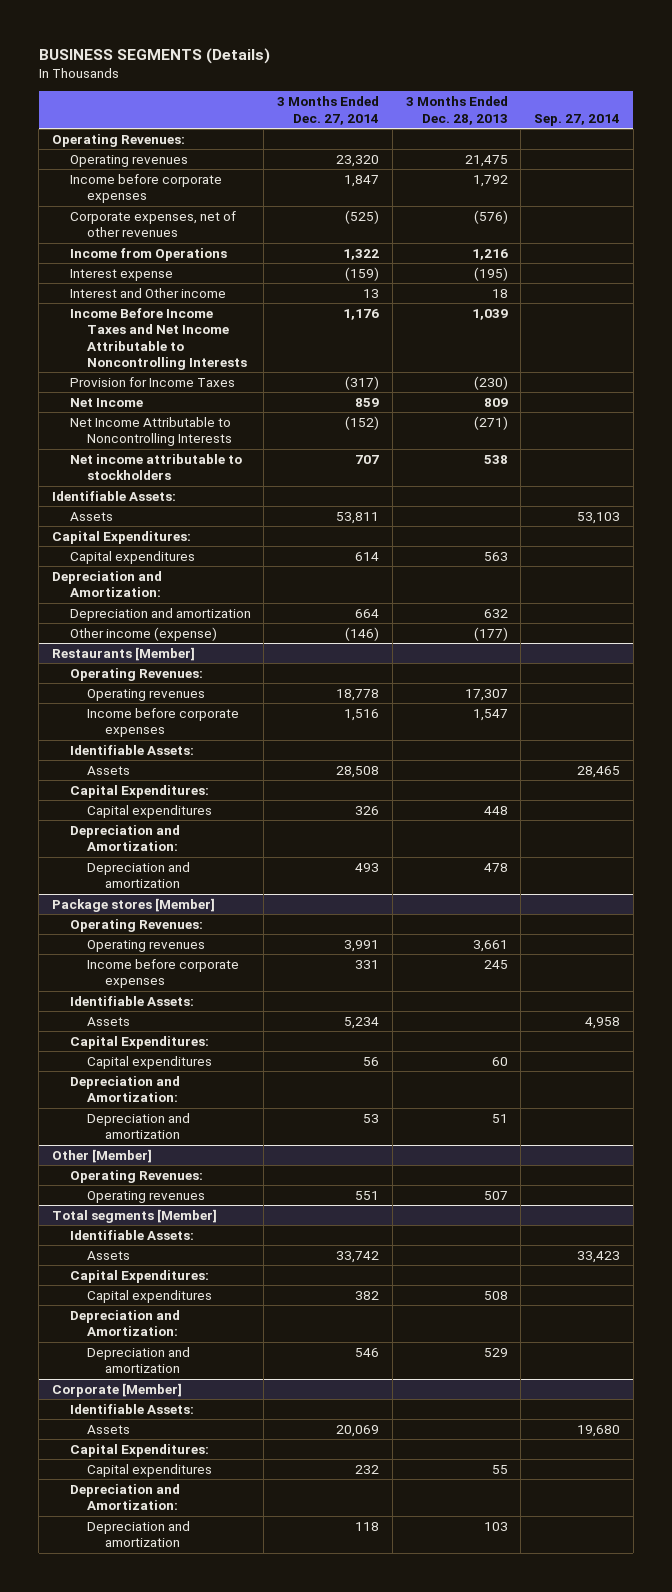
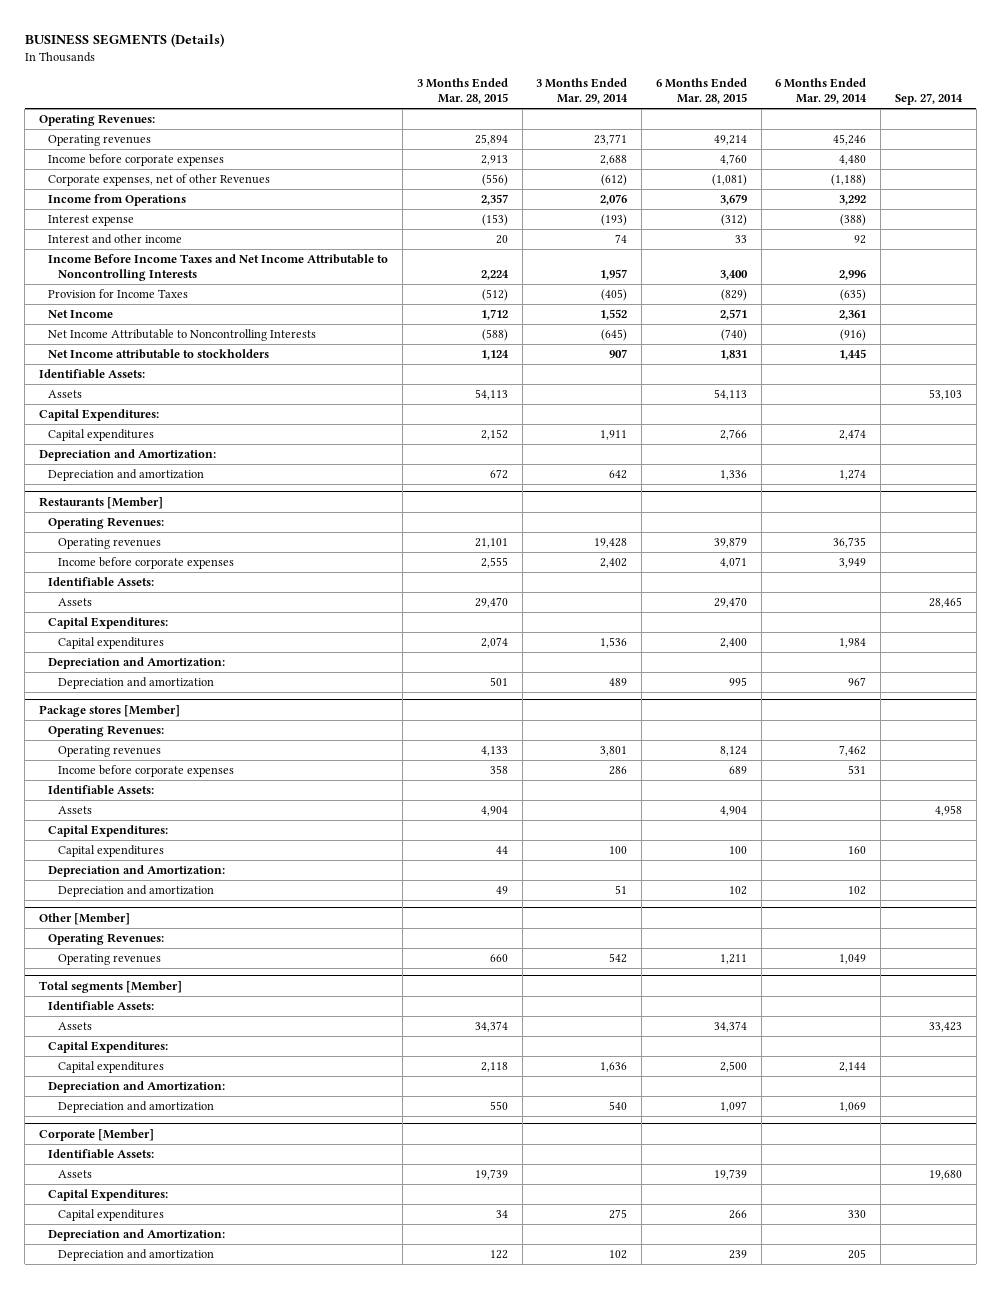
[277,96,380,125] 3 Months Ended Dec. 27, 2014 -> none
[405,96,508,125] 3 Months Ended Dec. 28, 2013 -> none
none -> [416,78,508,105] 3 Months Ended Mar. 28, 2015
none -> [536,78,629,105] 3 Months Ended Mar. 29, 2014
none -> [655,78,747,105] 6 Months Ended Mar. 28, 2015
none -> [775,78,868,105] 6 Months Ended Mar. 29, 2014
[69,211,236,238] Corporate expenses, net of other revenues -> [48,174,271,187] Corporate expenses, net of other Revenues
[69,288,226,299] Interest and Other income -> [48,234,183,245] Interest and other income
[69,454,242,481] Net income attributable to stockholders -> [48,349,270,360] Net Income attributable to stockholders
[69,627,217,642] Other income (expense) -> none

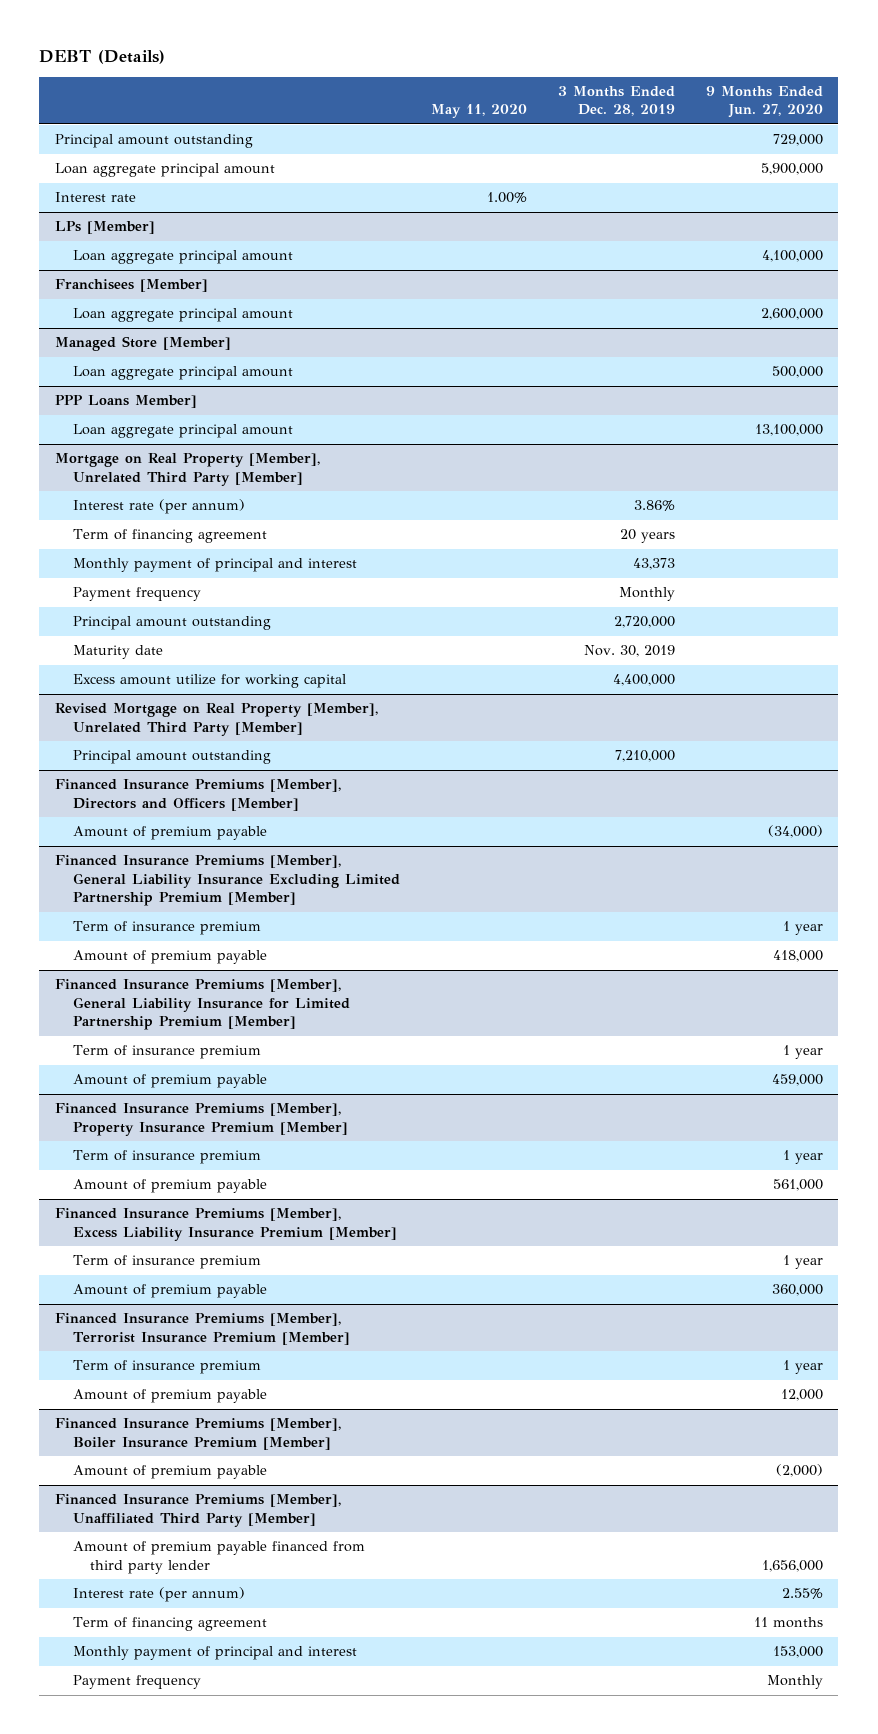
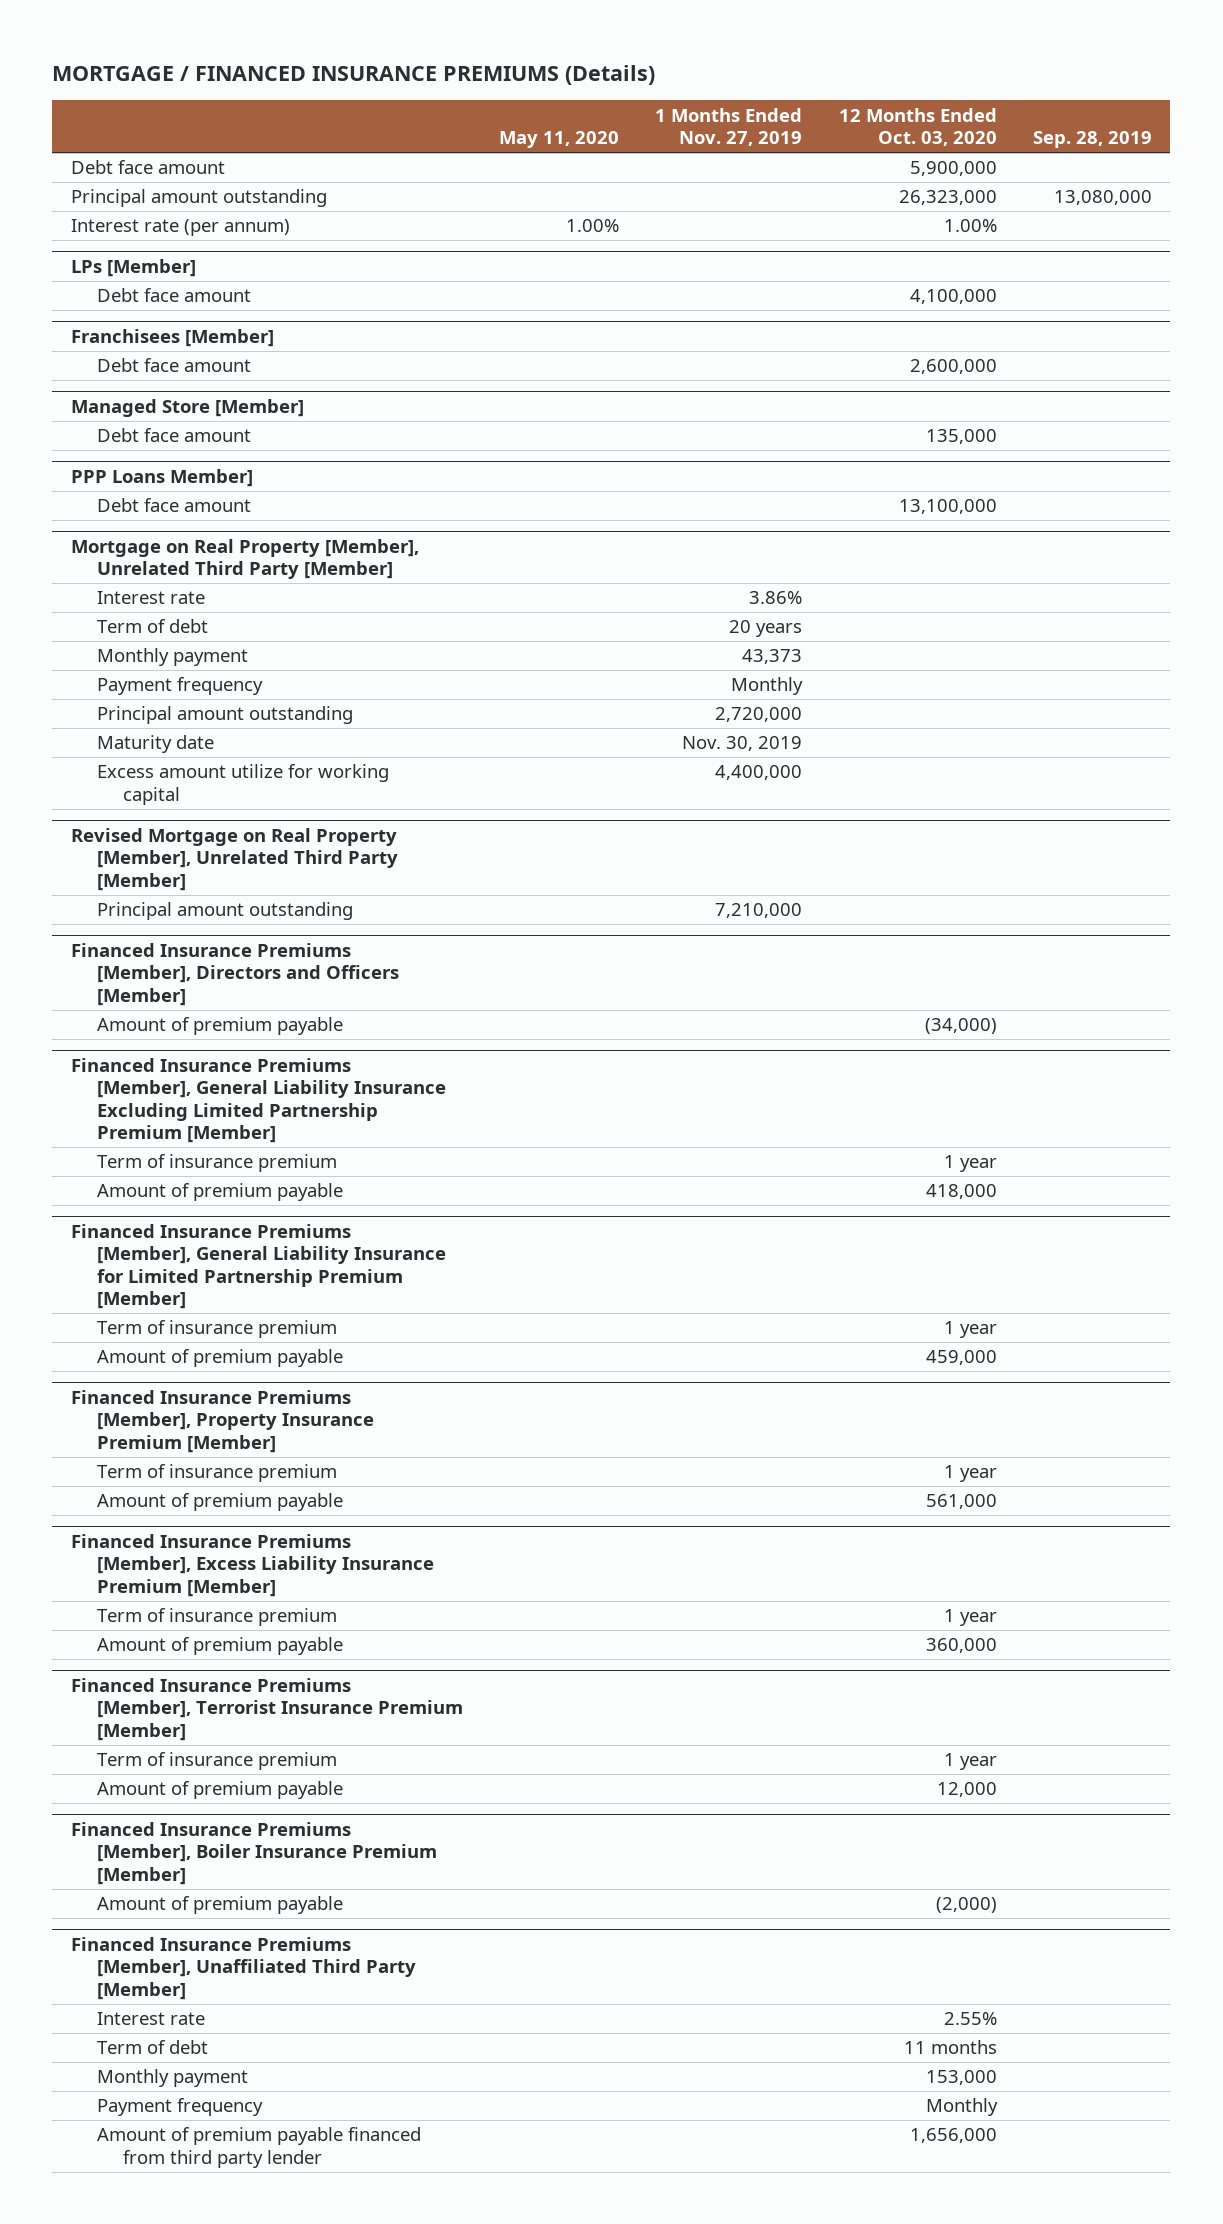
[39,50,166,65] DEBT (Details) -> [52,65,656,86] MORTGAGE / FINANCED INSURANCE PREMIUMS (Details)
[557,86,675,117] 3 Months Ended Dec. 28, 2019 -> none
[705,86,823,119] 9 Months Ended Jun. 27, 2020 -> none
none -> [655,107,803,147] 1 Months Ended Nov. 27, 2019
none -> [838,107,997,147] 12 Months Ended Oct. 03, 2020
none -> [1033,131,1153,149] Sep. 28, 2019
none -> [70,160,225,175] Debt face amount
[54,163,275,178] Loan aggregate principal amount -> none
[54,192,136,203] Interest rate -> [70,219,290,237] Interest rate (per annum)
[72,250,293,265] Loan aggregate principal amount -> [96,288,251,303] Debt face amount
[72,308,293,323] Loan aggregate principal amount -> [96,358,251,373] Debt face amount
[72,366,293,381] Loan aggregate principal amount -> [96,428,251,443] Debt face amount
[72,424,293,439] Loan aggregate principal amount -> [96,498,251,513] Debt face amount
[72,499,245,515] Interest rate (per annum) -> [96,591,205,605] Interest rate
[72,529,267,544] Term of financing agreement -> [96,619,208,634] Term of debt
[72,558,357,573] Monthly payment of principal and interest -> [96,648,248,667] Monthly payment
[72,1587,245,1603] Interest rate (per annum) -> [96,2012,205,2026] Interest rate
[72,1617,267,1632] Term of financing agreement -> [96,2040,208,2055] Term of debt
[72,1646,357,1661] Monthly payment of principal and interest -> [96,2069,248,2088] Monthly payment
[72,1541,365,1574] Amount of premium payable financed from third party lender -> [96,2127,421,2168] Amount of premium payable financed from third party lender

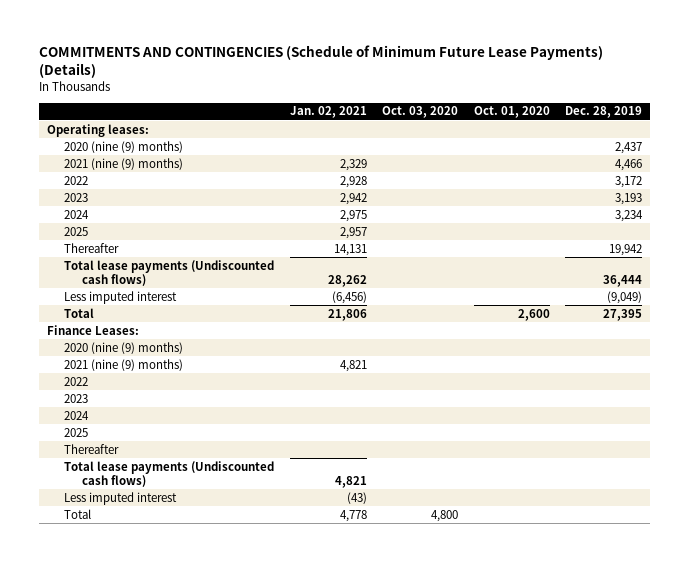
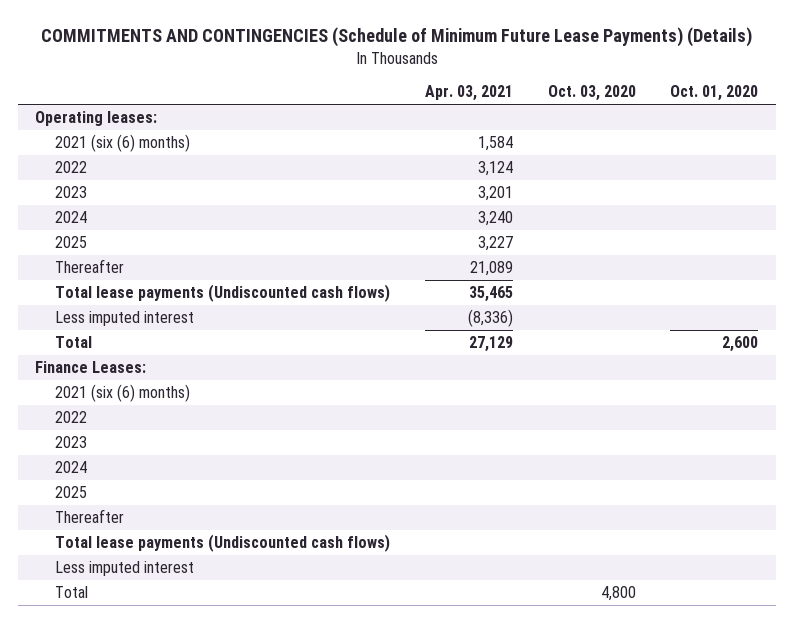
[289,106,367,119] Jan. 02, 2021 -> none
[565,106,643,119] Dec. 28, 2019 -> none
none -> [424,85,513,102] Apr. 03, 2021
[64,140,184,153] 2020 (nine (9) months) -> none
[64,157,184,170] 2021 (nine (9) months) -> [55,133,191,152] 2021 (six (6) months)
[64,341,184,354] 2020 (nine (9) months) -> none
[64,358,184,371] 2021 (nine (9) months) -> [55,383,191,402] 2021 (six (6) months)

